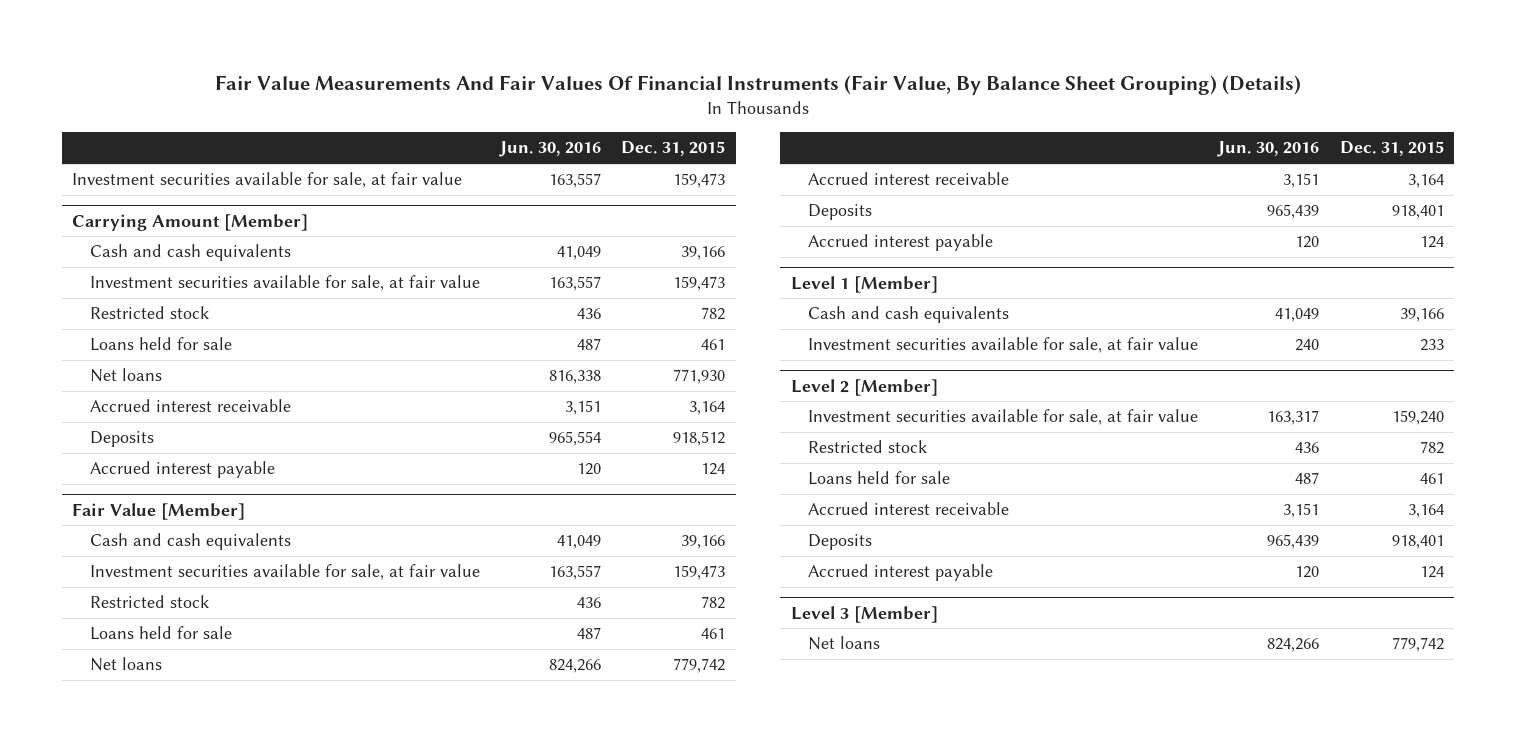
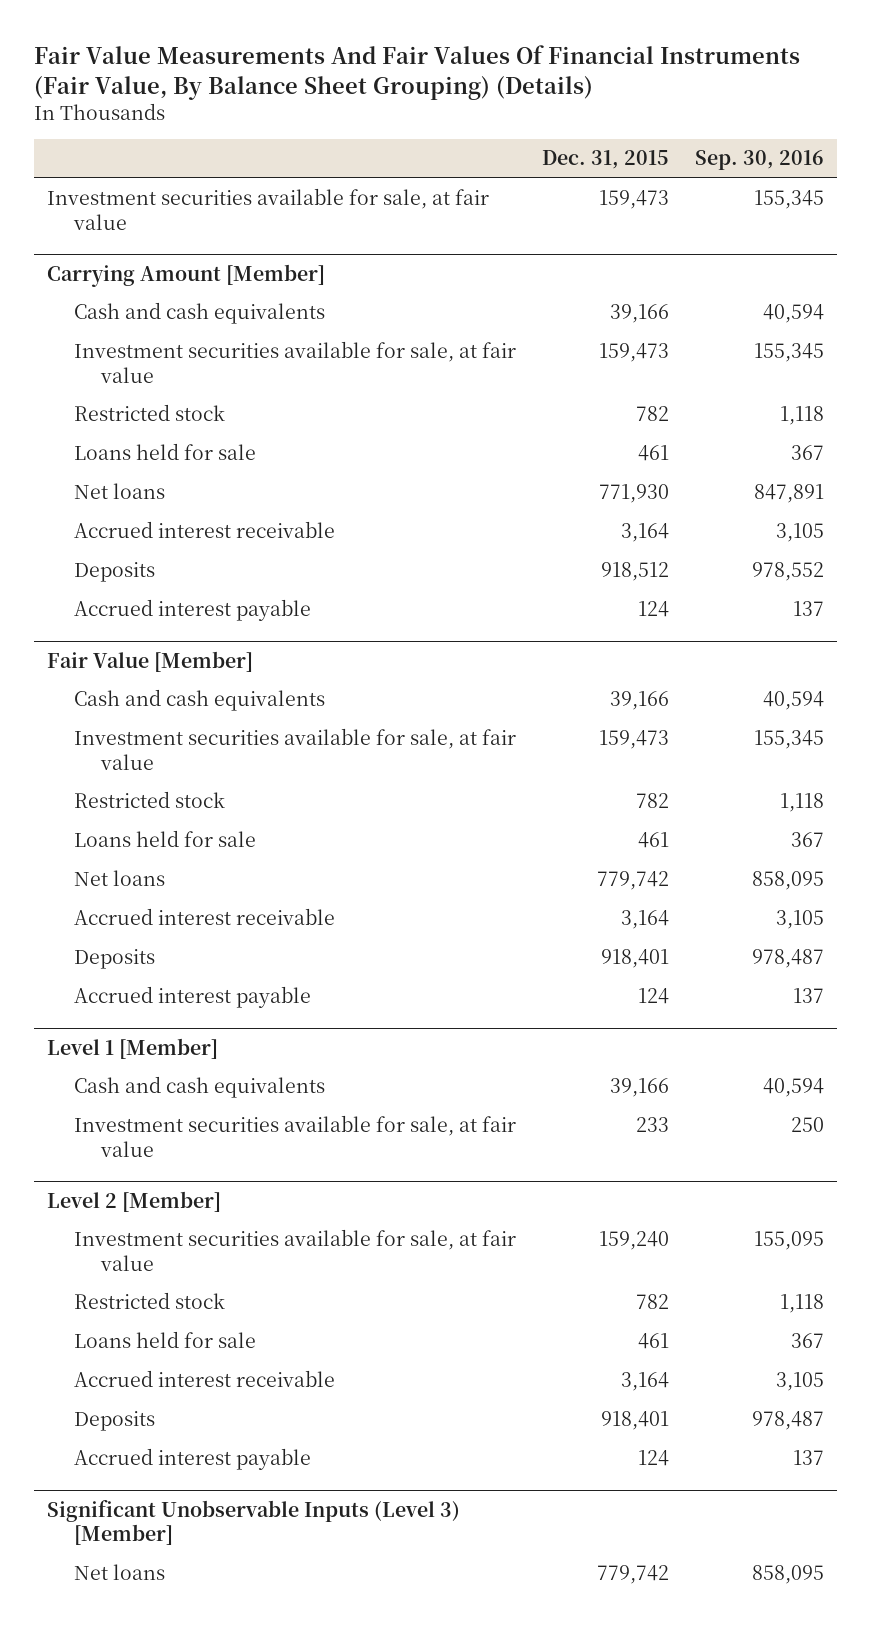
[499,141,602,158] Jun. 30, 2016 -> none
none -> [695,150,825,171] Sep. 30, 2016
[790,605,938,623] Level 3 [Member] -> [46,1499,460,1546] Significant Unobservable Inputs (Level 3) [Member]

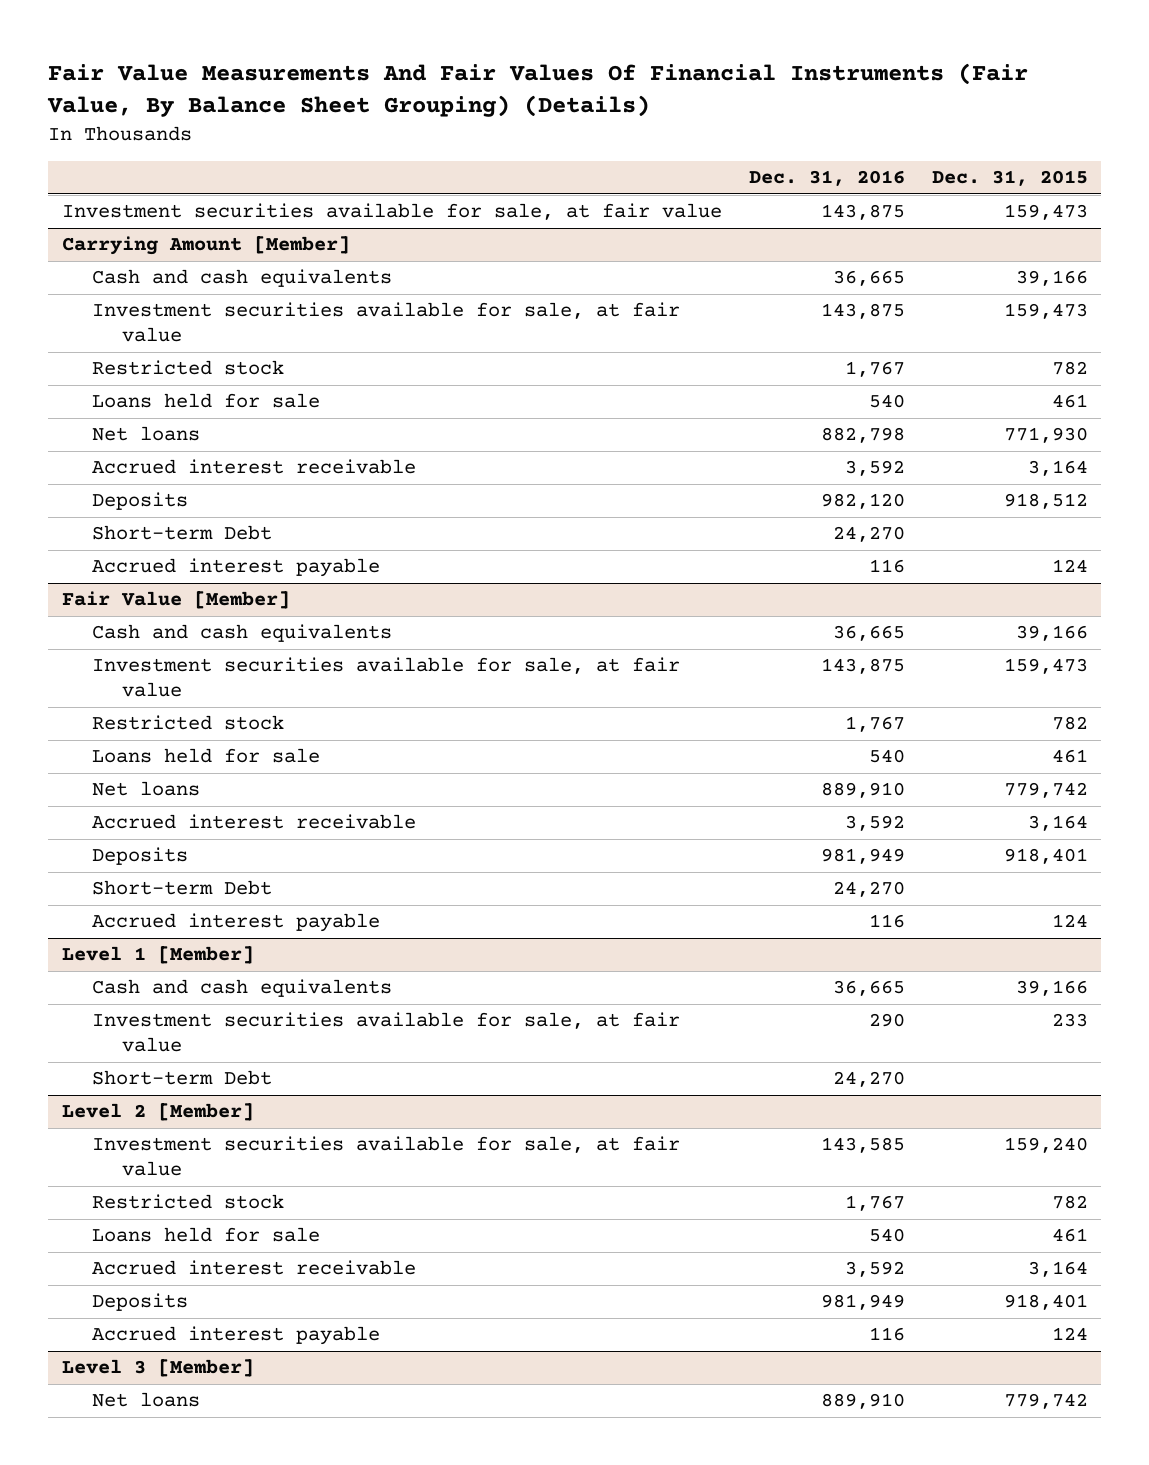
[695,150,825,171] Sep. 30, 2016 -> none
none -> [748,170,905,187] Dec. 31, 2016
none -> [91,525,272,541] Short-term Debt
none -> [91,880,272,896] Short-term Debt
none -> [91,1070,272,1086] Short-term Debt
[46,1499,460,1546] Significant Unobservable Inputs (Level 3) [Member] -> [61,1359,254,1378] Level 3 [Member]

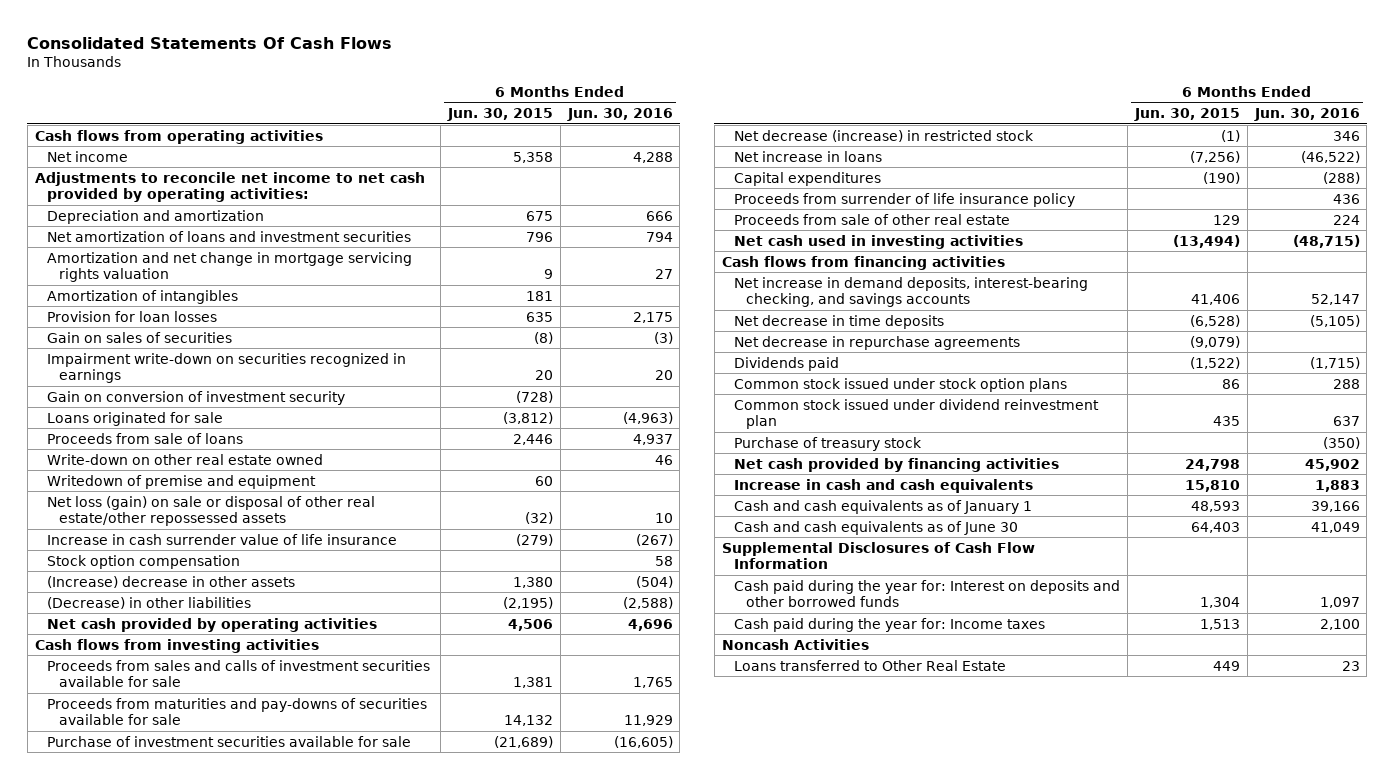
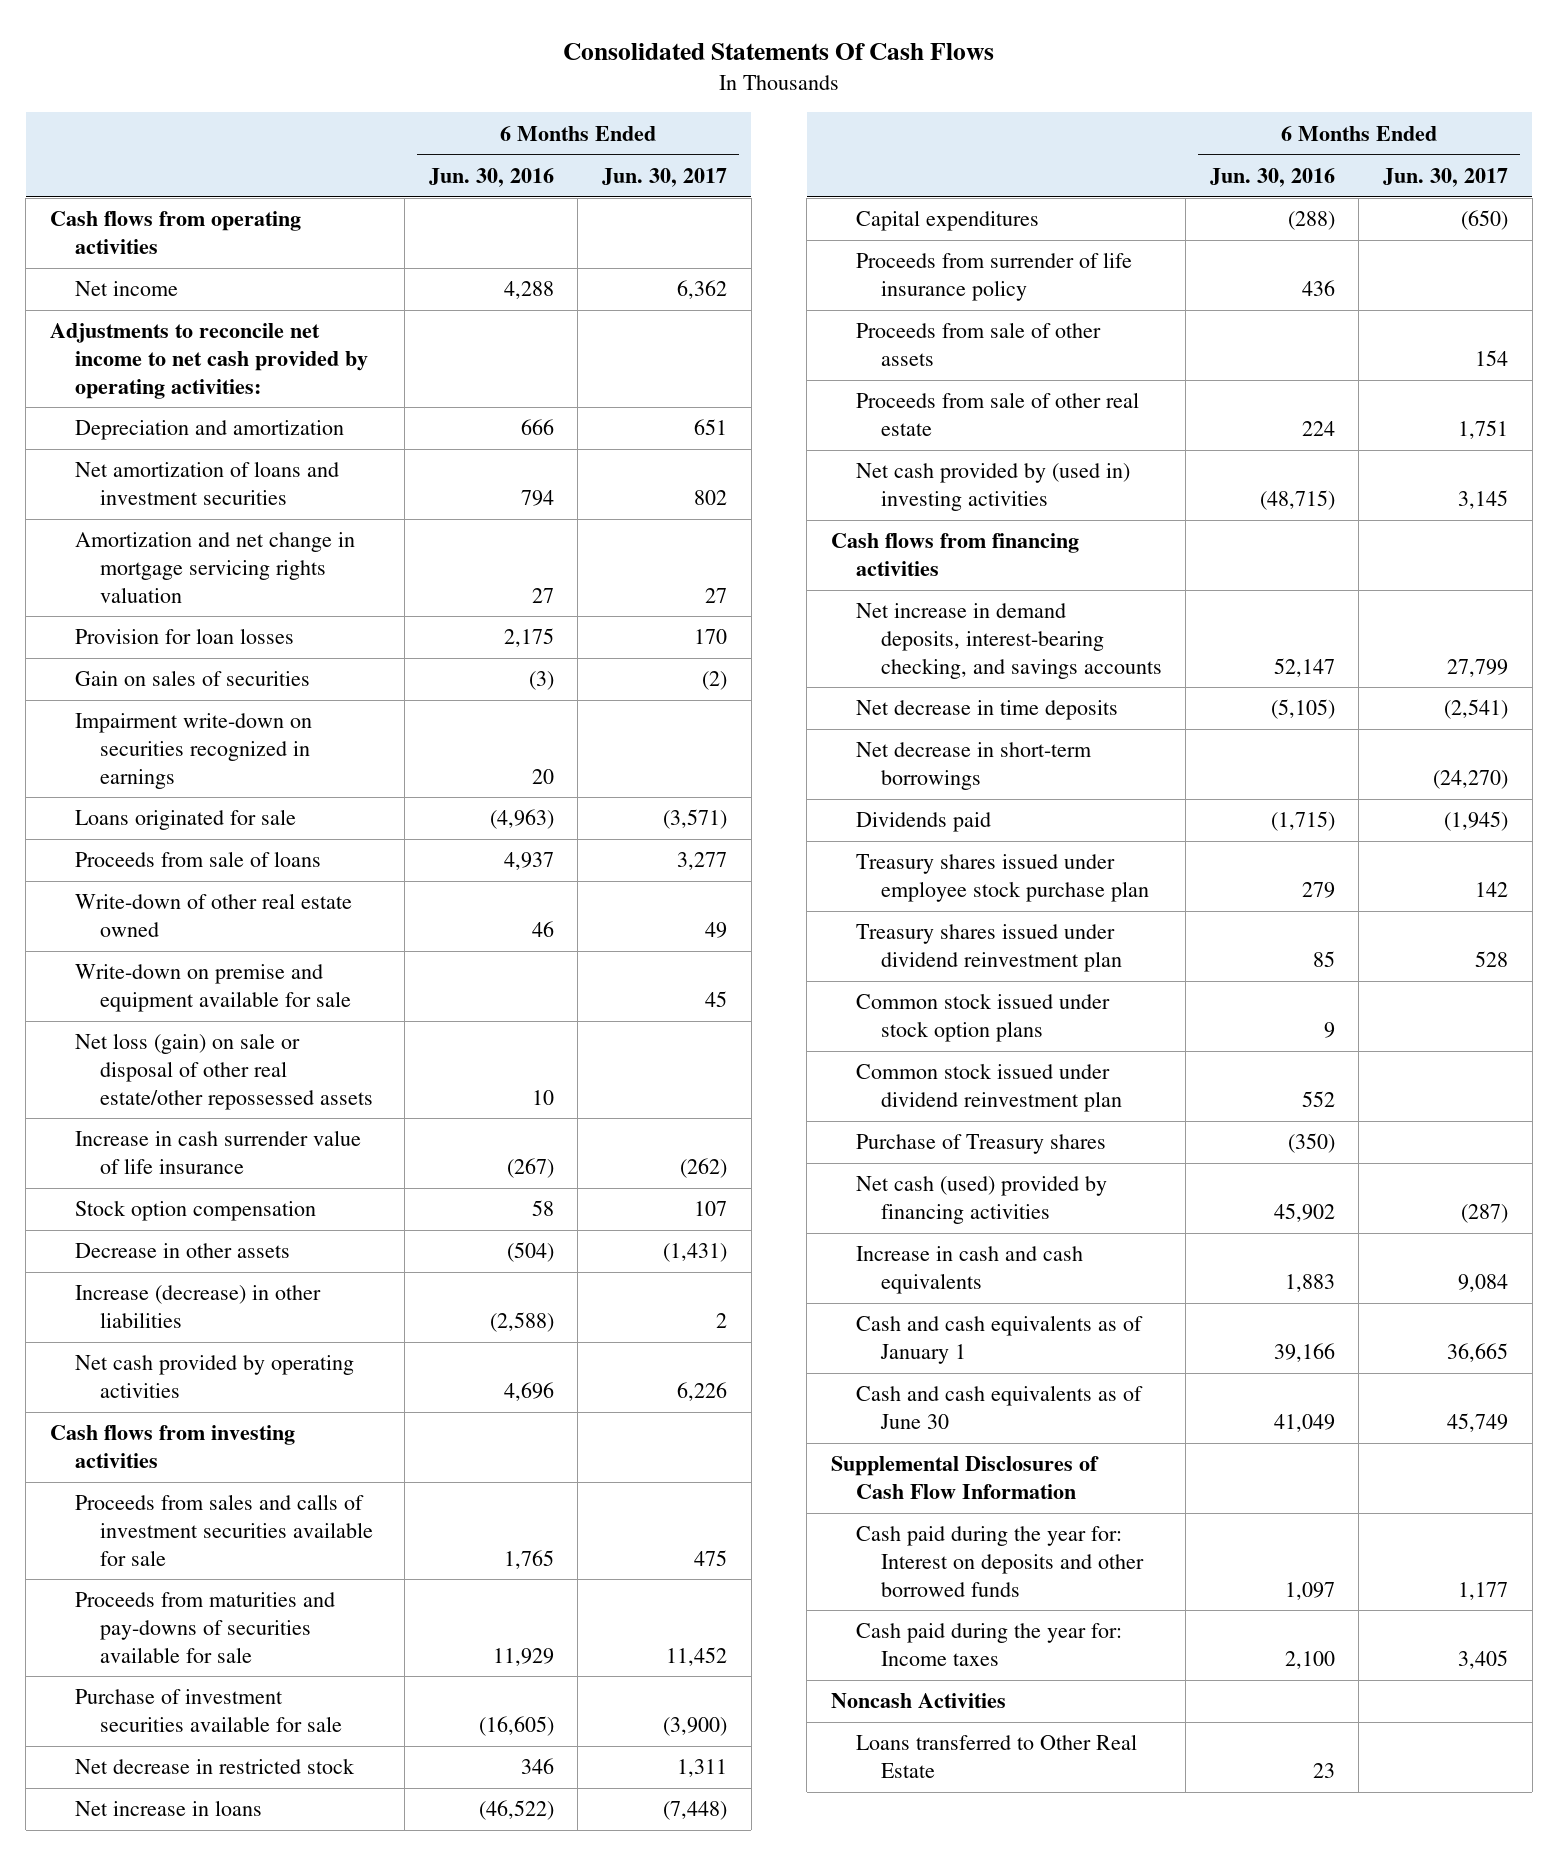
[446,108,553,122] Jun. 30, 2015 -> none
none -> [602,168,728,188] Jun. 30, 2017
[47,289,239,304] Amortization of intangibles -> none
[47,390,346,405] Gain on conversion of investment security -> none
[47,453,324,465] Write-down on other real estate owned -> [74,893,352,938] Write-down of other real estate owned
[47,474,317,489] Writedown of premise and equipment -> [74,964,351,1013] Write-down on premise and equipment available for sale
[47,575,296,588] (Increase) decrease in other assets -> [74,1243,290,1259] Decrease in other assets
[47,596,252,609] (Decrease) in other liabilities -> [74,1285,321,1329] Increase (decrease) in other liabilities
[734,129,1035,142] Net decrease (increase) in restricted stock -> [74,1758,355,1775] Net decrease in restricted stock
none -> [855,322,1101,367] Proceeds from sale of other assets
[734,234,1024,249] Net cash used in investing activities -> [855,463,1130,512] Net cash provided by (used in) investing activities
[734,335,1021,350] Net decrease in repurchase agreements -> none
none -> [855,742,1092,791] Net decrease in short-term borrowings
none -> [855,854,1149,903] Treasury shares issued under employee stock purchase plan
none -> [855,924,1122,973] Treasury shares issued under dividend reinvestment plan
[1332,378,1360,389] 288 -> [1323,1022,1335,1039] 9
[1332,416,1360,427] 637 -> [1301,1091,1335,1108] 552
[734,436,923,451] Purchase of treasury stock -> [855,1134,1106,1155] Purchase of Treasury shares
[734,457,1060,472] Net cash provided by financing activities -> [855,1176,1107,1225] Net cash (used) provided by financing activities

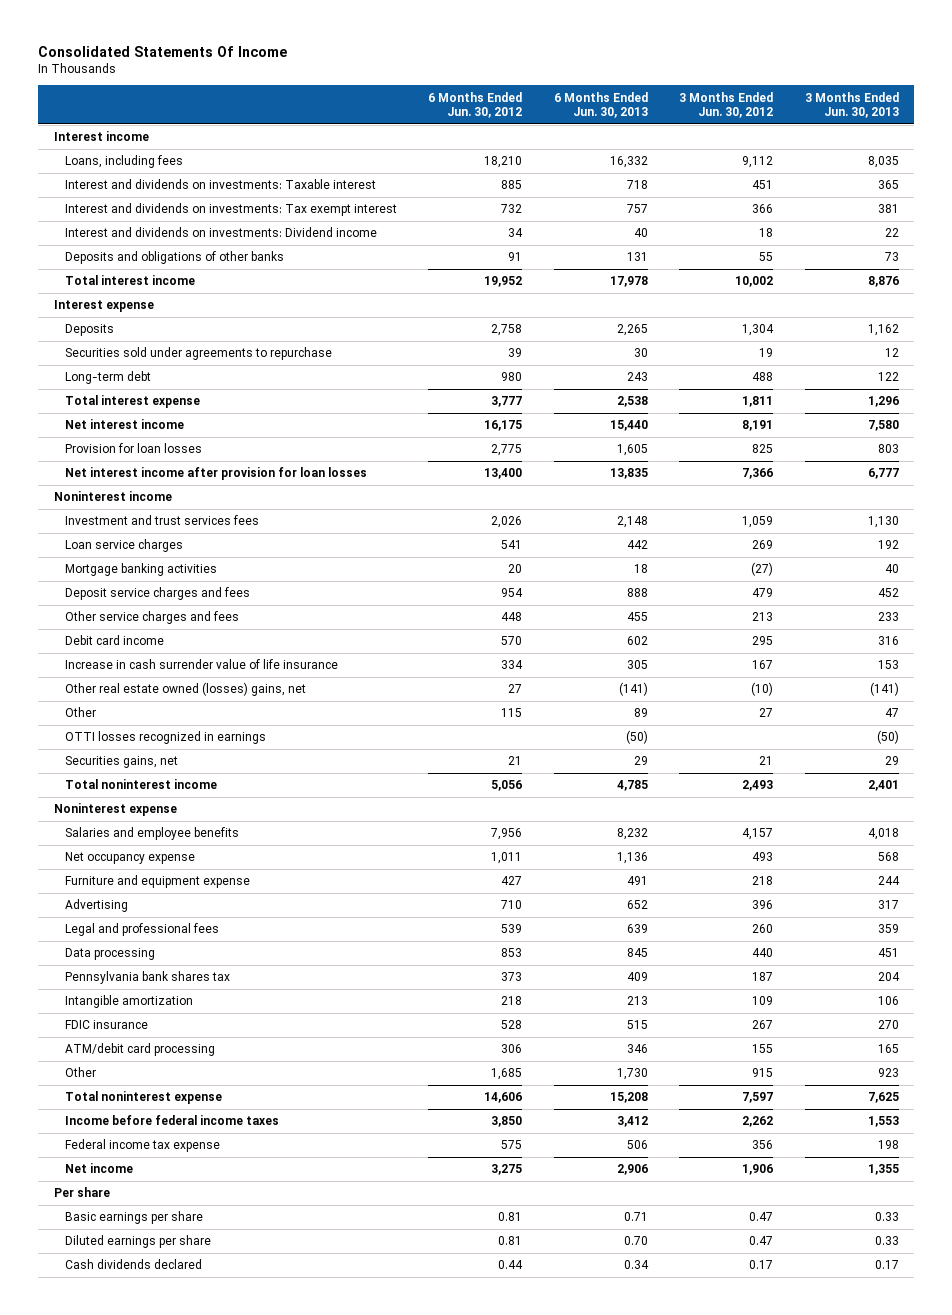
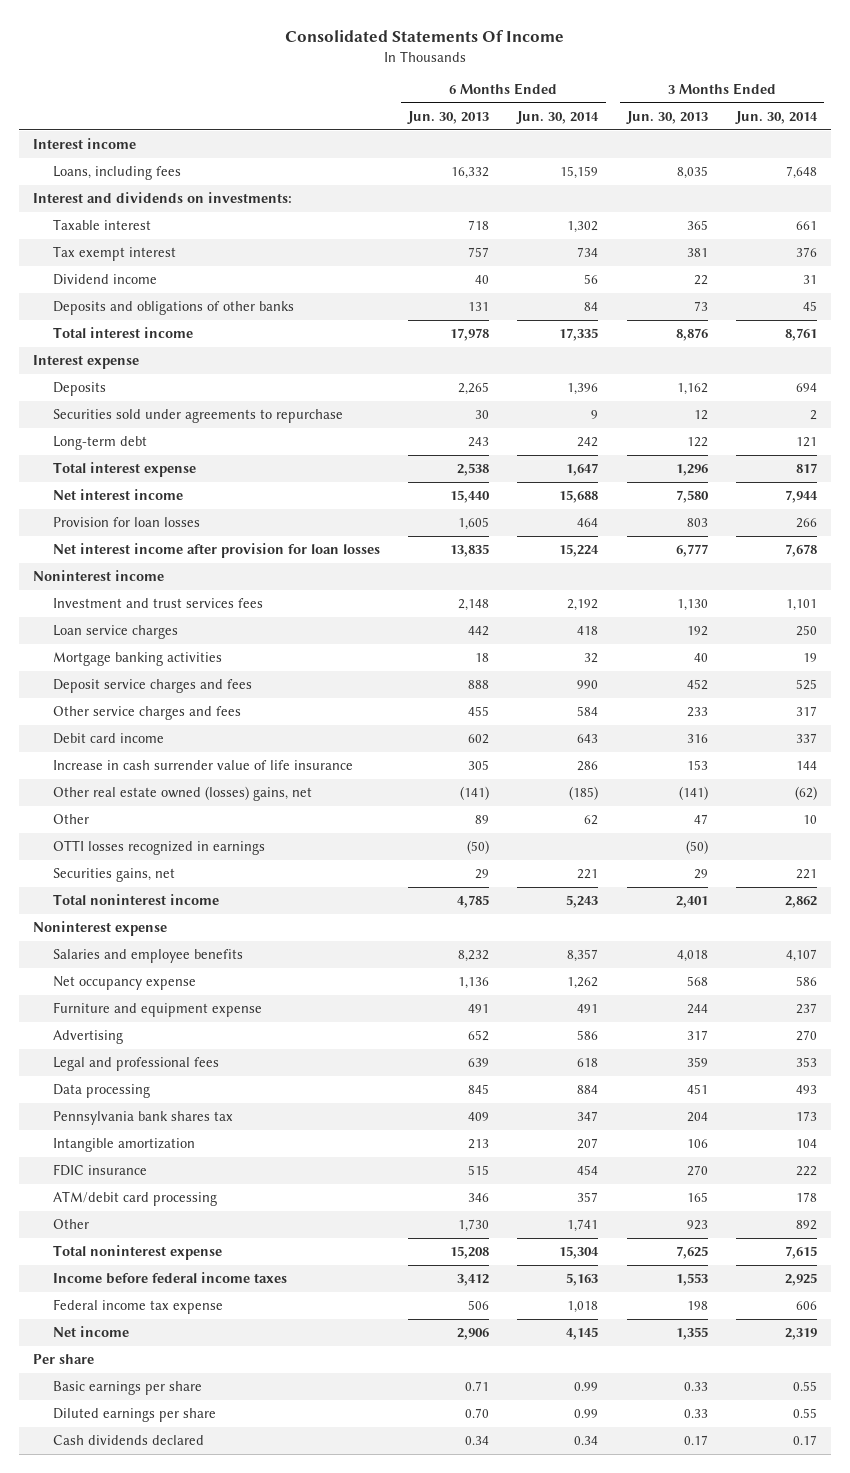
[428,91,523,119] 6 Months Ended Jun. 30, 2012 -> none
[679,91,774,119] 3 Months Ended Jun. 30, 2012 -> none
none -> [516,111,600,125] Jun. 30, 2014
none -> [735,111,819,125] Jun. 30, 2014
none -> [33,192,293,204] Interest and dividends on investments:
[65,179,377,190] Interest and dividends on investments: Taxable interest -> [52,219,151,231] Taxable interest
[65,203,398,217] Interest and dividends on investments: Tax exempt interest -> [52,246,176,262] Tax exempt interest
[65,227,378,238] Interest and dividends on investments: Dividend income -> [52,274,157,286] Dividend income

